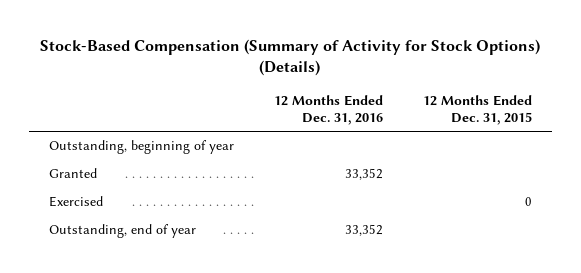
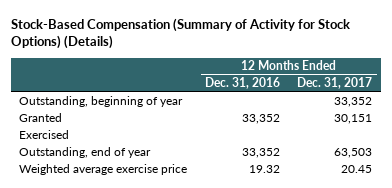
[422,94,532,126] 12 Months Ended Dec. 31, 2015 -> none
none -> [297,77,373,90] Dec. 31, 2017
none -> [19,163,188,175] Weighted average exercise price

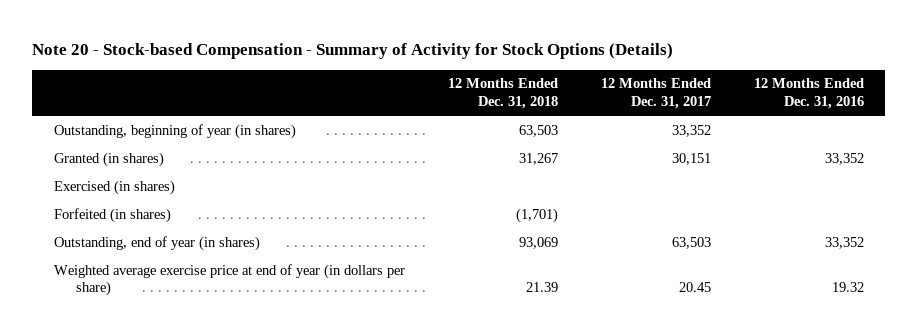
[10,17,350,50] Stock-Based Compensation (Summary of Activity for Stock Options) (Details) -> [32,43,674,60] Note 20 - Stock-based Compensation - Summary of Activity for Stock Options (Details)
none -> [447,78,558,109] 12 Months Ended Dec. 31, 2018
[19,95,184,107] Outstanding, beginning of year -> [53,123,296,139] Outstanding, beginning of year (in shares)
[19,112,63,122] Granted -> [53,151,164,167] Granted (in shares)
[19,129,70,139] Exercised -> [53,179,175,195] Exercised (in shares)
none -> [53,207,171,223] Forfeited (in shares)
[19,146,152,158] Outstanding, end of year -> [53,235,260,251] Outstanding, end of year (in shares)
[19,163,188,175] Weighted average exercise price -> [53,263,405,297] Weighted average exercise price at end of year (in dollars per share)

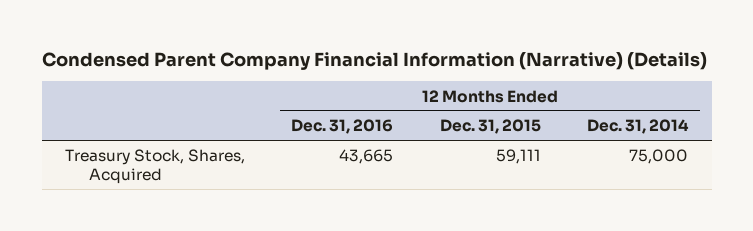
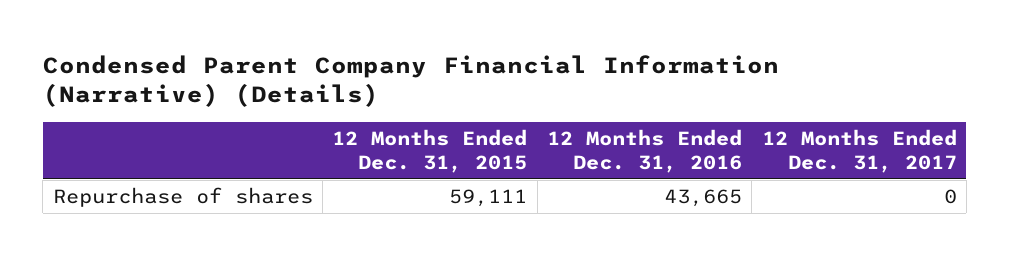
[587,119,690,135] Dec. 31, 2014 -> none
none -> [761,128,957,173] 12 Months Ended Dec. 31, 2017
[64,149,245,184] Treasury Stock, Shares, Acquired -> [52,187,313,208] Repurchase of shares

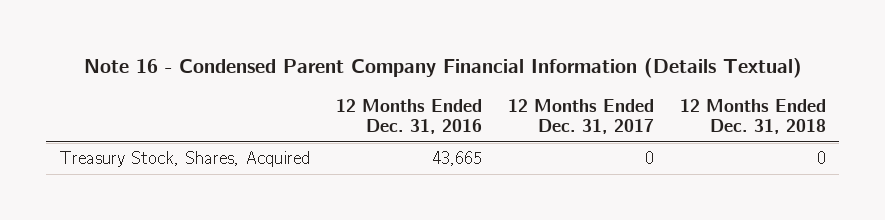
[42,54,779,108] Condensed Parent Company Financial Information (Narrative) (Details) -> [83,58,802,79] Note 16 - Condensed Parent Company Financial Information (Details Textual)
[332,128,528,173] 12 Months Ended Dec. 31, 2015 -> none
none -> [679,99,826,135] 12 Months Ended Dec. 31, 2018
[52,187,313,208] Repurchase of shares -> [59,151,311,168] Treasury Stock, Shares, Acquired

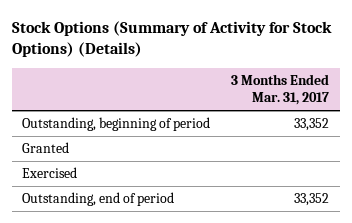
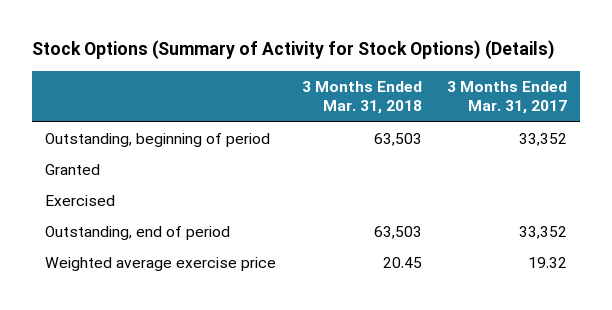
none -> [301,80,422,115] 3 Months Ended Mar. 31, 2018
none -> [44,257,276,272] Weighted average exercise price

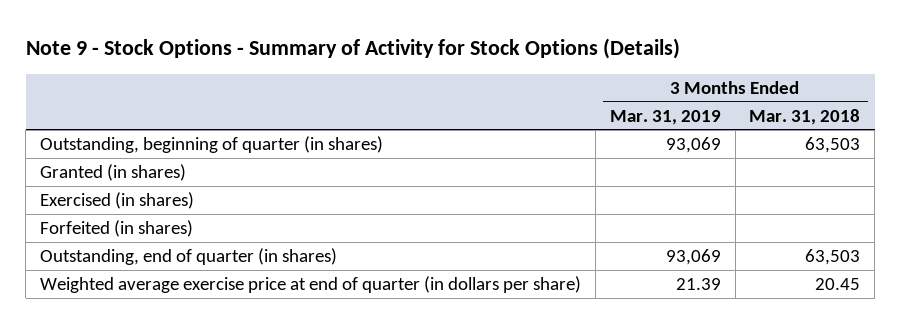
[31,40,555,60] Stock Options (Summary of Activity for Stock Options) (Details) -> [25,37,680,59] Note 9 - Stock Options - Summary of Activity for Stock Options (Details)
[447,80,568,115] 3 Months Ended Mar. 31, 2017 -> none
none -> [609,109,721,125] Mar. 31, 2019
[44,133,270,148] Outstanding, beginning of period -> [40,136,384,154] Outstanding, beginning of quarter (in shares)
[44,164,100,176] Granted -> [40,164,187,182] Granted (in shares)
[44,195,115,207] Exercised -> [40,192,195,210] Exercised (in shares)
none -> [40,220,194,238] Forfeited (in shares)
[44,226,230,241] Outstanding, end of period -> [40,248,338,266] Outstanding, end of quarter (in shares)
[44,257,276,272] Weighted average exercise price -> [40,276,582,294] Weighted average exercise price at end of quarter (in dollars per share)

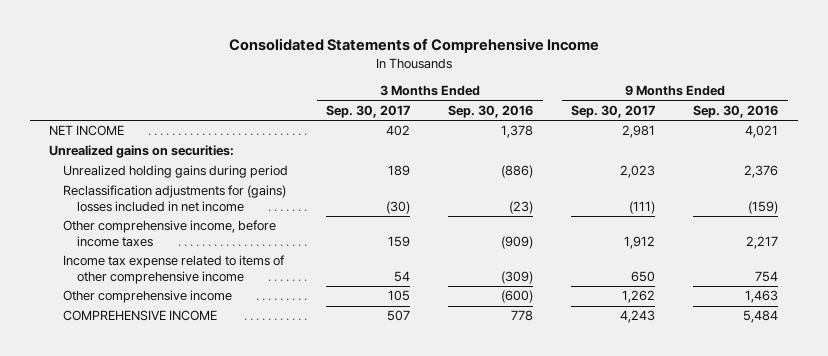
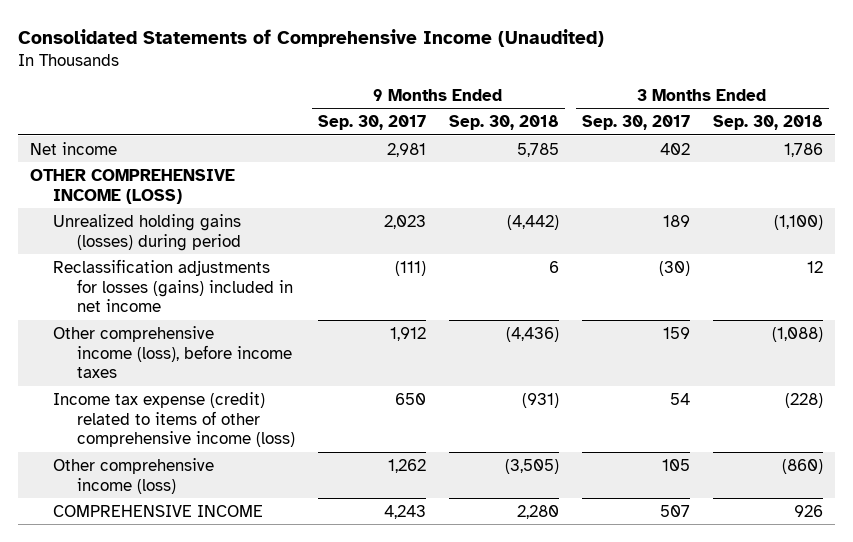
[228,38,599,54] Consolidated Statements of Comprehensive Income -> [18,28,605,47] Consolidated Statements of Comprehensive Income (Unaudited)
[448,104,534,118] Sep. 30, 2016 -> none
[693,104,779,118] Sep. 30, 2016 -> none
none -> [448,114,559,130] Sep. 30, 2018
none -> [713,114,824,130] Sep. 30, 2018
[49,125,125,137] NET INCOME -> [29,141,117,155] Net income
[49,145,235,159] Unrealized gains on securities: -> [29,168,235,204] OTHER COMPREHENSIVE INCOME (LOSS)
[62,165,288,179] Unrealized holding gains during period -> [53,213,242,251] Unrealized holding gains (losses) during period
[62,185,286,213] Reclassification adjustments for (gains) losses included in net income -> [53,258,293,313] Reclassification adjustments for losses (gains) included in net income
[62,220,276,248] Other comprehensive income, before income taxes -> [53,325,292,379] Other comprehensive income (loss), before income taxes
[62,255,285,285] Income tax expense related to items of other comprehensive income -> [53,391,295,448] Income tax expense (credit) related to items of other comprehensive income (loss)
[62,290,232,304] Other comprehensive income -> [53,457,215,494] Other comprehensive income (loss)

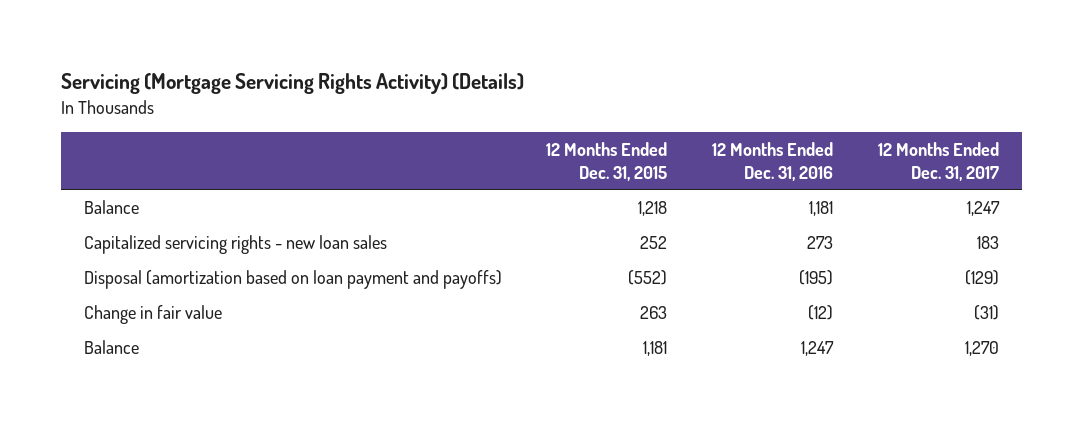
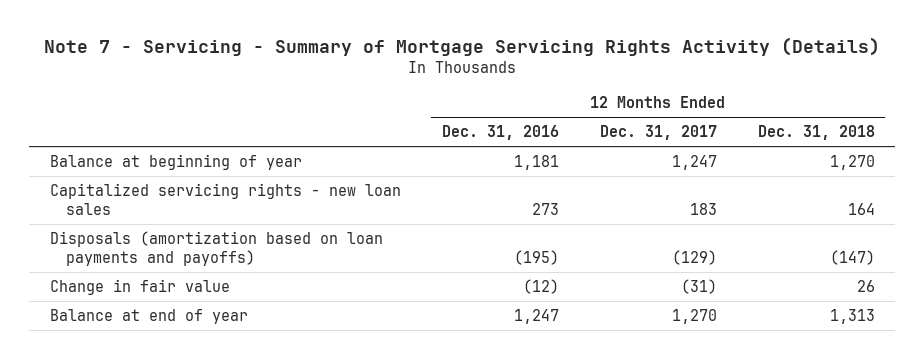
[61,73,525,95] Servicing (Mortgage Servicing Rights Activity) (Details) -> [44,36,881,56] Note 7 - Servicing - Summary of Mortgage Servicing Rights Activity (Details)
[546,141,668,181] 12 Months Ended Dec. 31, 2015 -> none
none -> [757,125,875,141] Dec. 31, 2018
[83,199,139,214] Balance -> [49,154,302,171] Balance at beginning of year
[83,269,502,289] Disposal (amortization based on loan payment and payoffs) -> [49,231,383,267] Disposals (amortization based on loan payments and payoffs)
[83,339,139,354] Balance -> [49,309,248,325] Balance at end of year

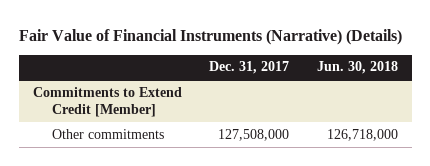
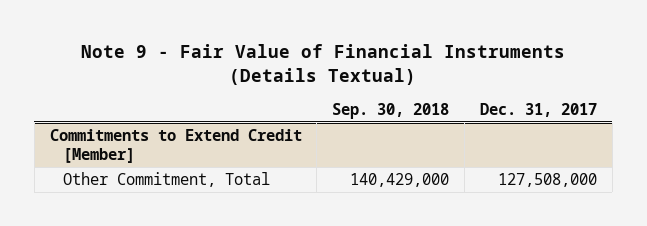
[18,28,402,45] Fair Value of Financial Instruments (Narrative) (Details) -> [81,43,566,85] Note 9 - Fair Value of Financial Instruments (Details Textual)
[316,61,398,75] Jun. 30, 2018 -> none
none -> [332,102,450,119] Sep. 30, 2018
[51,128,164,139] Other commitments -> [62,171,270,187] Other Commitment, Total

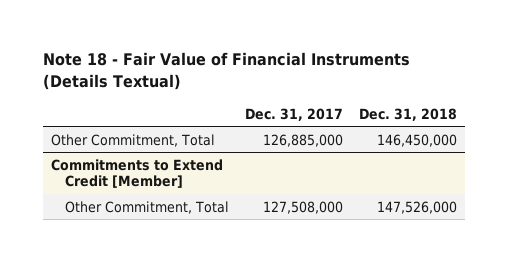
[81,43,566,85] Note 9 - Fair Value of Financial Instruments (Details Textual) -> [43,52,411,90] Note 18 - Fair Value of Financial Instruments (Details Textual)
[332,102,450,119] Sep. 30, 2018 -> none
none -> [358,107,457,121] Dec. 31, 2018
none -> [51,133,216,147] Other Commitment, Total

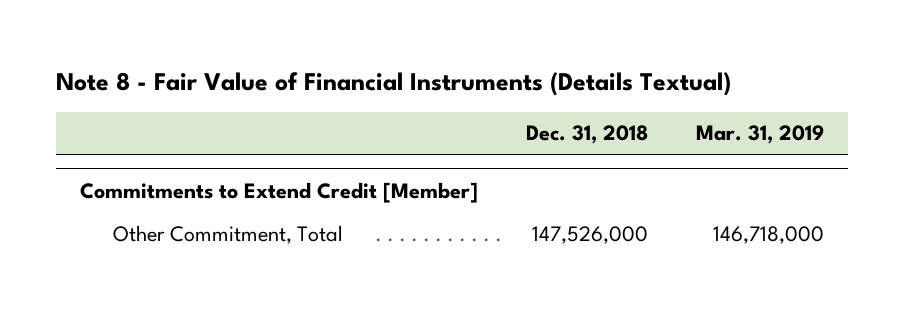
[43,52,411,90] Note 18 - Fair Value of Financial Instruments (Details Textual) -> [55,71,731,96] Note 8 - Fair Value of Financial Instruments (Details Textual)
[244,107,343,121] Dec. 31, 2017 -> none
none -> [696,125,825,145] Mar. 31, 2019
[51,133,216,147] Other Commitment, Total -> none

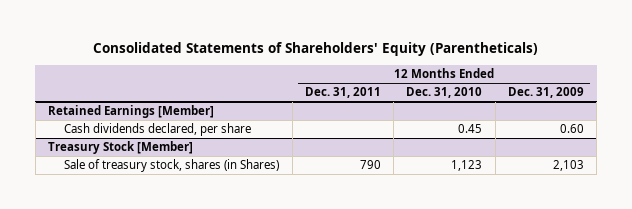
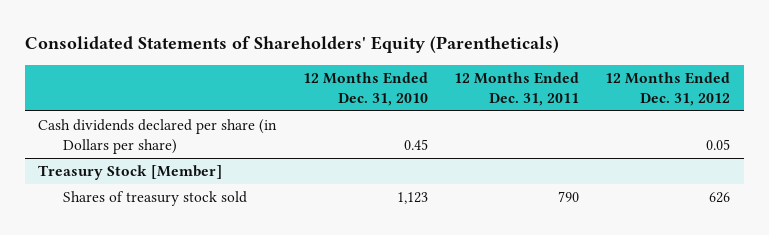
[507,87,584,99] Dec. 31, 2009 -> none
none -> [605,71,731,107] 12 Months Ended Dec. 31, 2012
[47,105,214,119] Retained Earnings [Member] -> none
[64,123,252,137] Cash dividends declared, per share -> [38,118,278,155] Cash dividends declared per share (in Dollars per share)
[64,159,280,173] Sale of treasury stock, shares (in Shares) -> [63,190,248,206] Shares of treasury stock sold

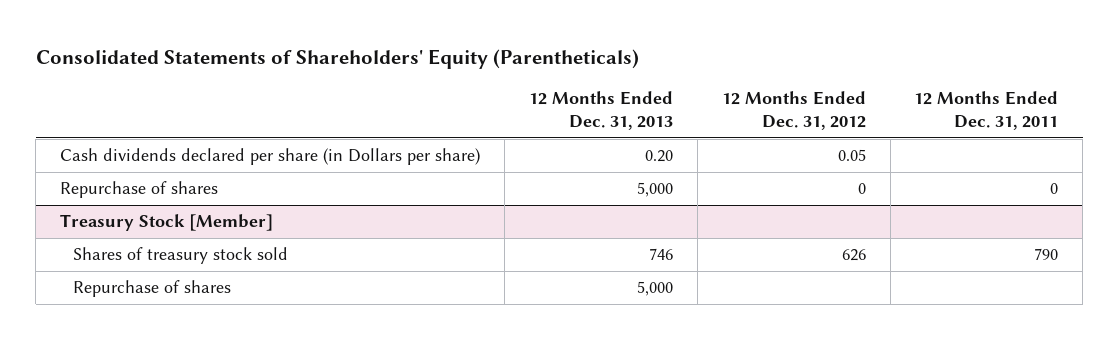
[302,71,428,107] 12 Months Ended Dec. 31, 2010 -> none
none -> [529,91,674,130] 12 Months Ended Dec. 31, 2013
none -> [60,181,219,199] Repurchase of shares
none -> [73,280,232,298] Repurchase of shares

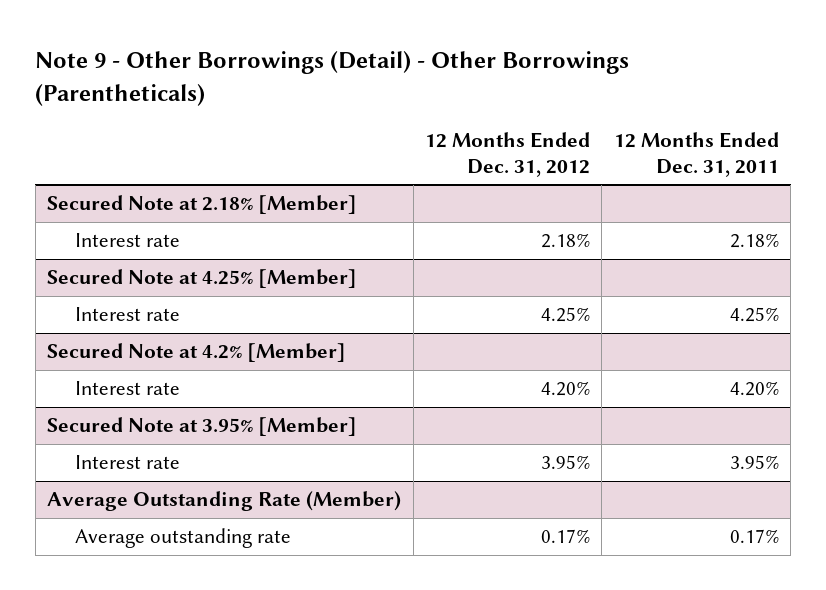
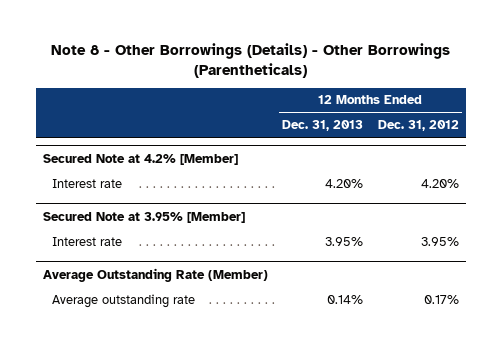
[35,51,630,106] Note 9 - Other Borrowings (Detail) - Other Borrowings (Parentheticals) -> [50,43,450,79] Note 8 - Other Borrowings (Details) - Other Borrowings (Parentheticals)
[613,132,779,177] 12 Months Ended Dec. 31, 2011 -> none
none -> [282,120,364,132] Dec. 31, 2013
[47,195,358,215] Secured Note at 2.18% [Member] -> none
[74,233,180,248] Interest rate -> none
[47,269,358,289] Secured Note at 4.25% [Member] -> none
[74,307,180,322] Interest rate -> none

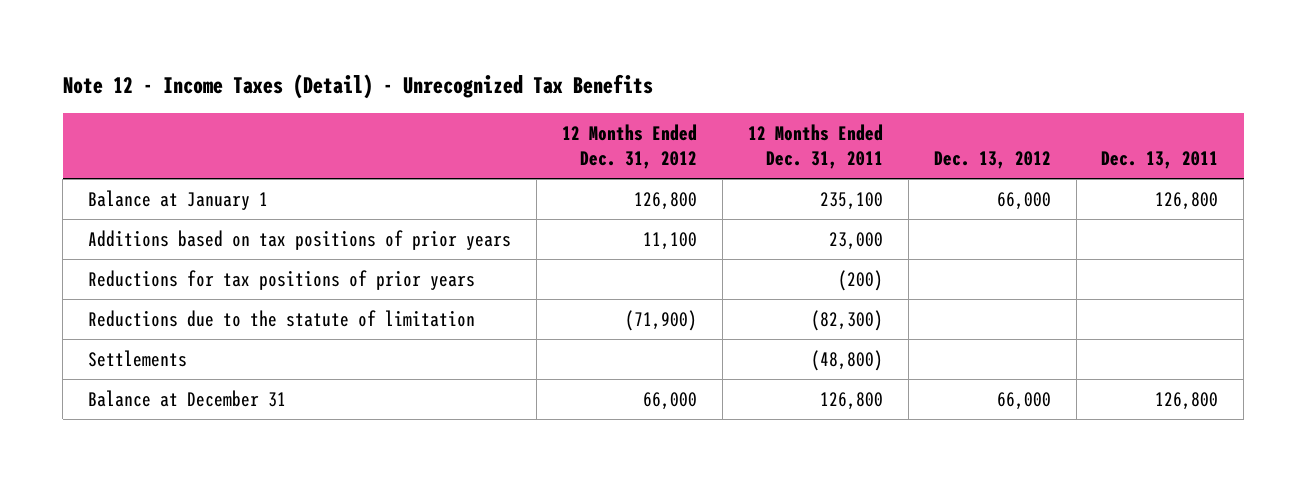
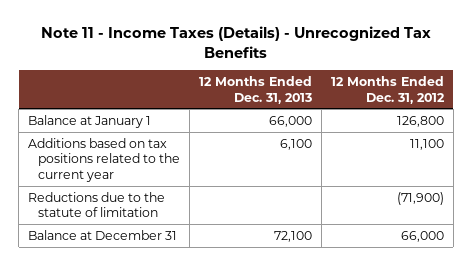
[62,74,653,100] Note 12 - Income Taxes (Detail) - Unrecognized Tax Benefits -> [41,26,432,58] Note 11 - Income Taxes (Details) - Unrecognized Tax Benefits
[747,123,883,170] 12 Months Ended Dec. 31, 2011 -> none
[933,151,1051,170] Dec. 13, 2012 -> none
[1101,151,1219,170] Dec. 13, 2011 -> none
none -> [198,75,312,104] 12 Months Ended Dec. 31, 2013
[87,269,475,290] Reductions for tax positions of prior years -> none
[87,229,511,250] Additions based on tax positions of prior years -> [28,137,180,183] Additions based on tax positions related to the current year
[87,349,187,367] Settlements -> none

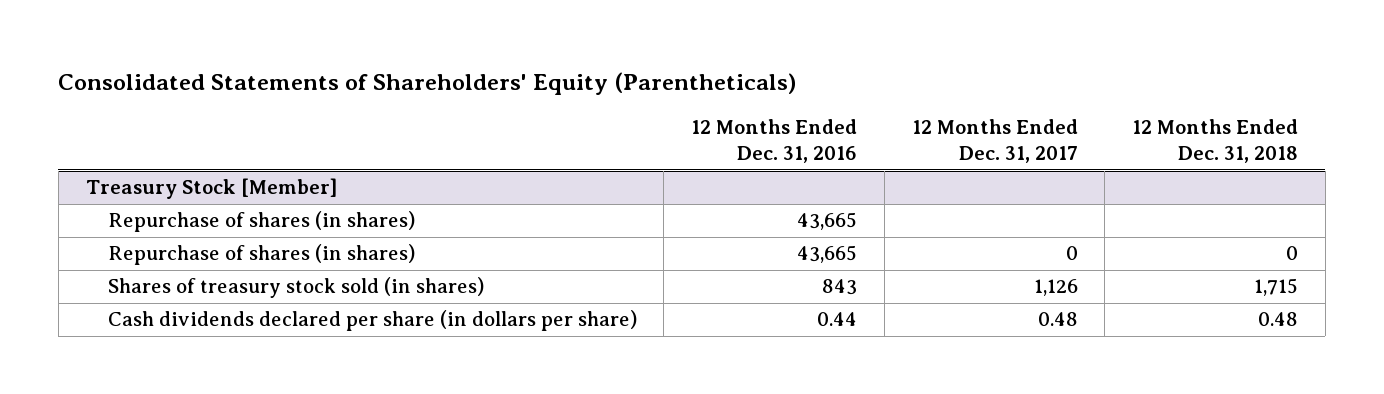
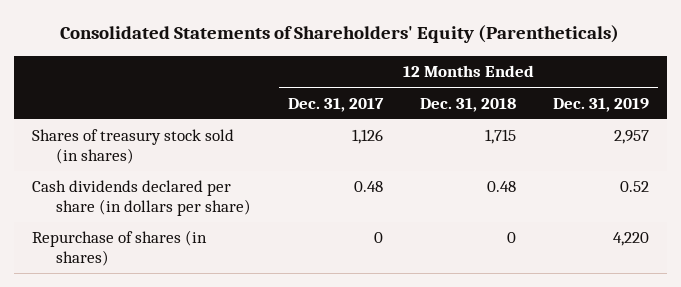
[691,119,858,164] 12 Months Ended Dec. 31, 2016 -> none
none -> [552,97,649,112] Dec. 31, 2019
[85,178,337,200] Treasury Stock [Member] -> none
[107,211,415,233] Repurchase of shares (in shares) -> none
[107,244,415,266] Repurchase of shares (in shares) -> none
none -> [32,230,208,266] Repurchase of shares (in shares)

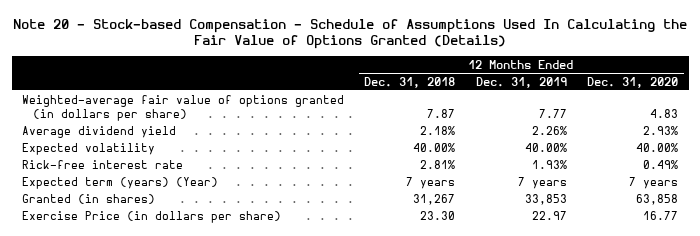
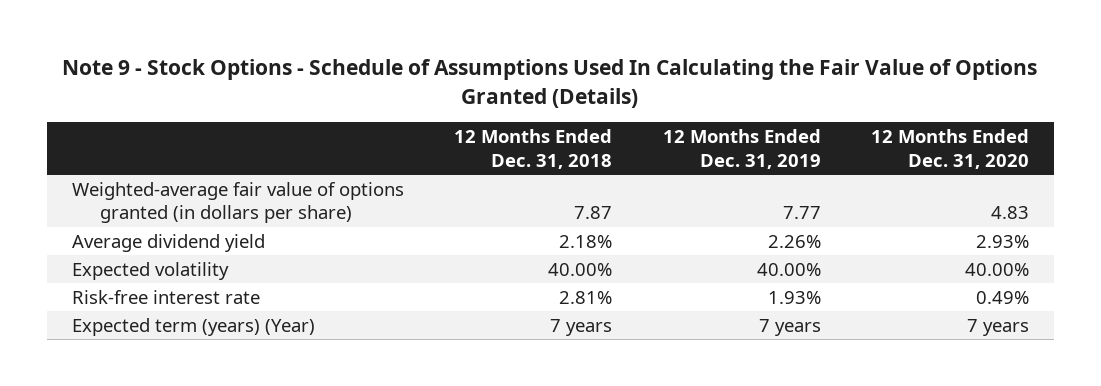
[13,18,688,50] Note 20 - Stock-based Compensation - Schedule of Assumptions Used In Calculating the Fair Value of Options Granted (Details) -> [62,59,1038,108] Note 9 - Stock Options - Schedule of Assumptions Used In Calculating the Fair Value of Options Granted (Details)
[21,159,183,169] Rick-free interest rate -> [71,289,260,304] Risk-free interest rate
[21,193,155,204] Granted (in shares) -> none
[21,210,281,223] Exercise Price (in dollars per share) -> none

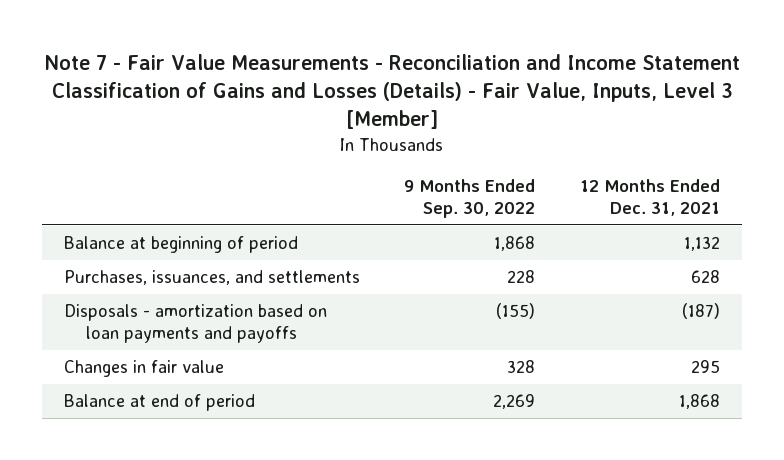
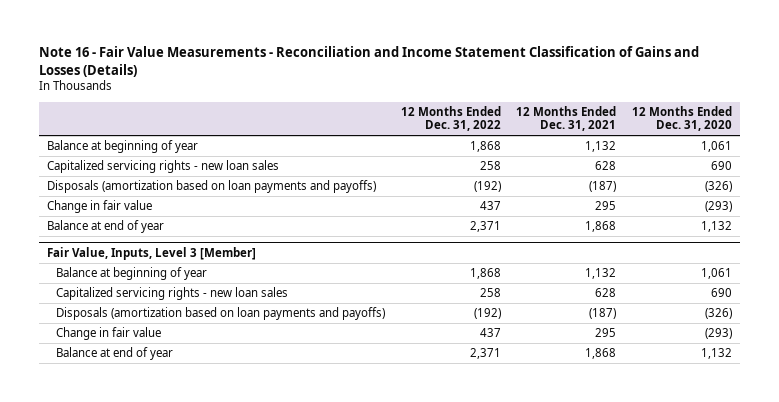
[43,53,740,130] Note 7 - Fair Value Measurements - Reconciliation and Income Statement Classification of Gains and Losses (Details) - Fair Value, Inputs, Level 3 [Member] -> [39,46,700,77] Note 16 - Fair Value Measurements - Reconciliation and Income Statement Classification of Gains and Losses (Details)
[404,178,536,218] 9 Months Ended Sep. 30, 2022 -> none
none -> [400,106,501,132] 12 Months Ended Dec. 31, 2022
none -> [631,106,732,132] 12 Months Ended Dec. 31, 2020
[63,236,298,254] Balance at beginning of period -> [47,140,199,154] Balance at beginning of year
[63,270,360,286] Purchases, issuances, and settlements -> [47,160,280,174] Capitalized servicing rights - new loan sales
[63,304,327,344] Disposals - amortization based on loan payments and payoffs -> [47,180,377,194] Disposals (amortization based on loan payments and payoffs)
[63,360,224,378] Changes in fair value -> [47,200,153,214] Change in fair value
[63,394,255,412] Balance at end of period -> [47,220,165,234] Balance at end of year
none -> [47,246,257,260] Fair Value, Inputs, Level 3 [Member]
none -> [56,267,208,281] Balance at beginning of year
none -> [56,287,289,301] Capitalized servicing rights - new loan sales
none -> [56,307,386,321] Disposals (amortization based on loan payments and payoffs)
none -> [56,327,162,341] Change in fair value
none -> [56,347,174,361] Balance at end of year

